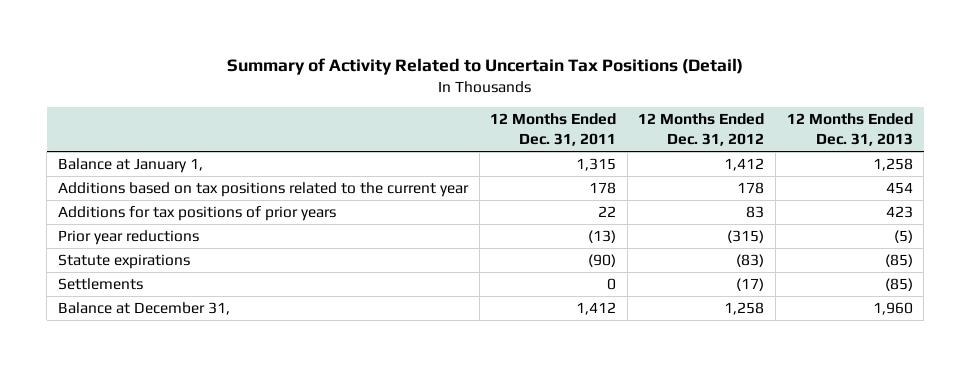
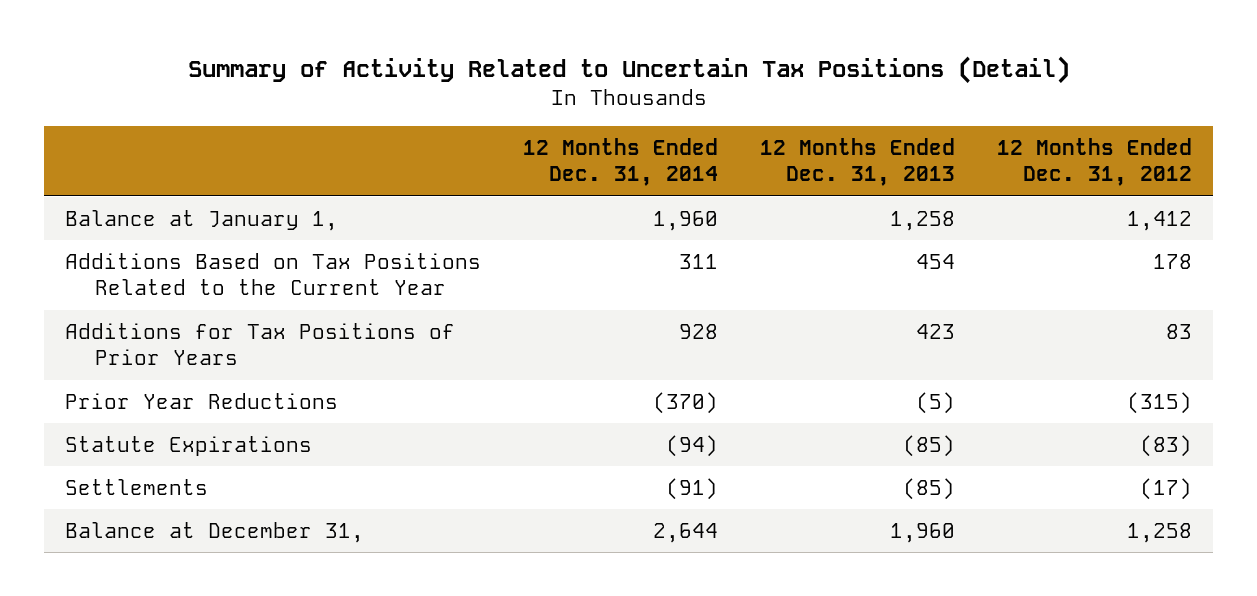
[490,113,617,147] 12 Months Ended Dec. 31, 2011 -> none
none -> [523,137,719,187] 12 Months Ended Dec. 31, 2014
[57,182,469,198] Additions based on tax positions related to the current year -> [65,252,482,296] Additions Based on Tax Positions Related to the Current Year
[57,206,336,222] Additions for tax positions of prior years -> [65,322,456,366] Additions for Tax Positions of Prior Years
[57,230,199,246] Prior year reductions -> [65,392,339,409] Prior Year Reductions
[57,254,190,270] Statute expirations -> [65,435,313,456] Statute Expirations

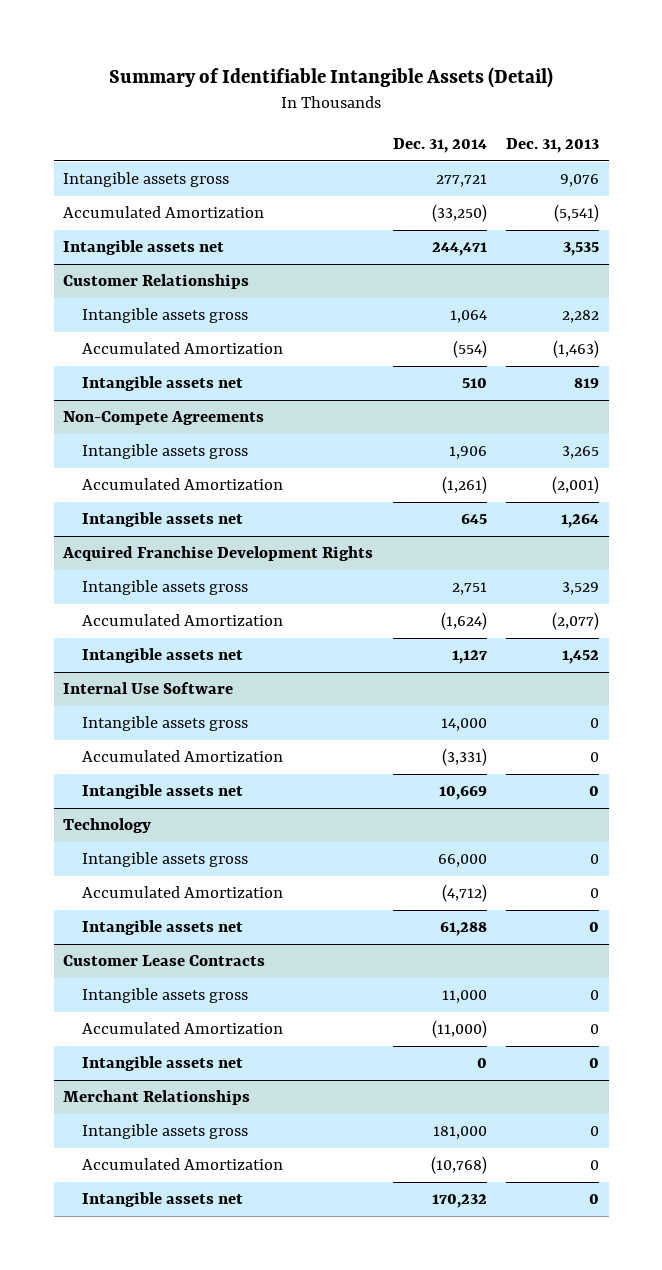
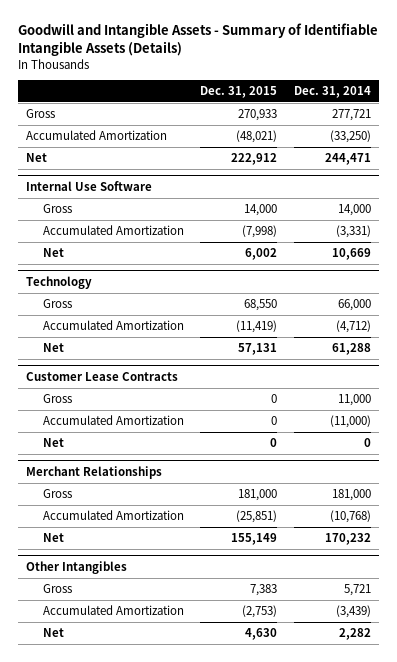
[109,66,554,88] Summary of Identifiable Intangible Assets (Detail) -> [17,23,378,57] Goodwill and Intangible Assets - Summary of Identifiable Intangible Assets (Details)
[505,138,599,154] Dec. 31, 2013 -> none
none -> [200,86,278,99] Dec. 31, 2015
[63,172,230,188] Intangible assets gross -> [25,109,55,119] Gross
[63,274,250,290] Customer Relationships -> none
[81,308,248,324] Intangible assets gross -> none
[81,342,283,355] Accumulated Amortization -> none
[81,376,243,392] Intangible assets net -> none
[63,411,265,426] Non-Compete Agreements -> none
[81,444,248,460] Intangible assets gross -> none
[81,478,283,491] Accumulated Amortization -> none
[81,512,243,528] Intangible assets net -> none
[62,546,374,562] Acquired Franchise Development Rights -> none
[81,580,248,596] Intangible assets gross -> none
[81,614,283,627] Accumulated Amortization -> none
[81,648,243,664] Intangible assets net -> none
[63,240,225,256] Intangible assets net -> [25,153,47,163] Net
[81,716,248,732] Intangible assets gross -> [42,204,72,214] Gross
[81,784,243,800] Intangible assets net -> [42,248,64,258] Net
[81,852,248,868] Intangible assets gross -> [42,299,72,309] Gross
[81,920,243,936] Intangible assets net -> [42,343,64,353] Net
[81,988,248,1004] Intangible assets gross -> [42,394,72,404] Gross
[81,1056,243,1072] Intangible assets net -> [42,438,64,448] Net
[81,1124,248,1140] Intangible assets gross -> [42,489,72,499] Gross
[81,1192,243,1208] Intangible assets net -> [42,533,64,543] Net
none -> [25,560,127,574] Other Intangibles
none -> [42,584,72,594] Gross
none -> [42,605,184,616] Accumulated Amortization
none -> [42,628,64,638] Net

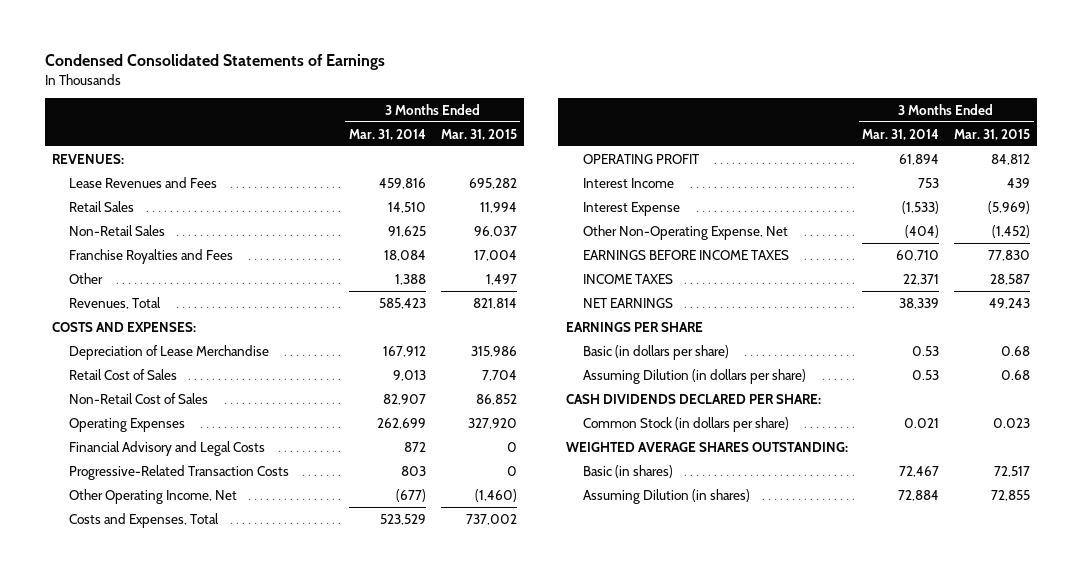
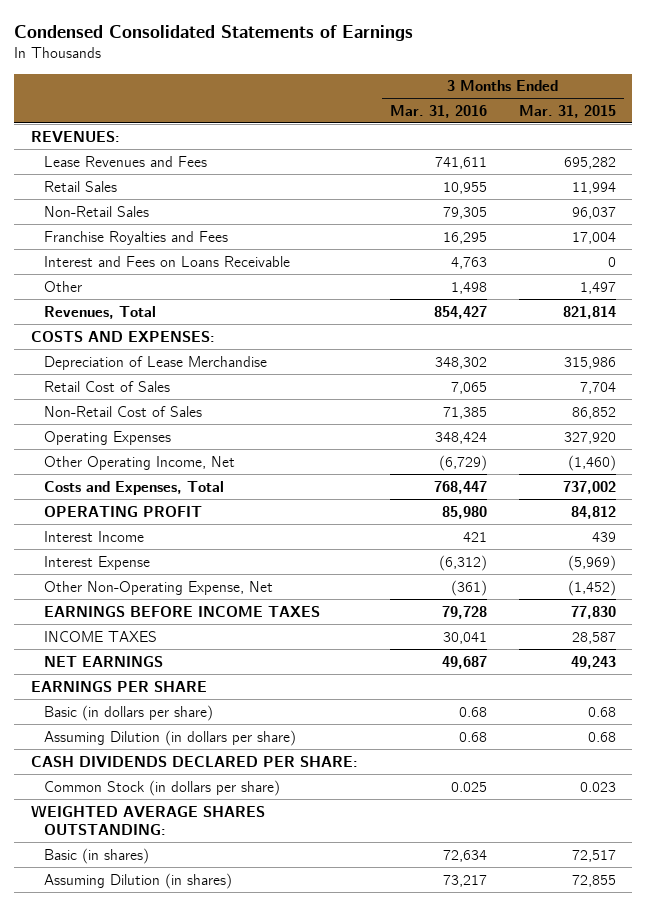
[348,128,426,140] Mar. 31, 2014 -> none
none -> [389,104,487,118] Mar. 31, 2016
none -> [43,255,290,267] Interest and Fees on Loans Receivable
[69,440,266,456] Financial Advisory and Legal Costs -> none
[69,464,290,480] Progressive-Related Transaction Costs -> none

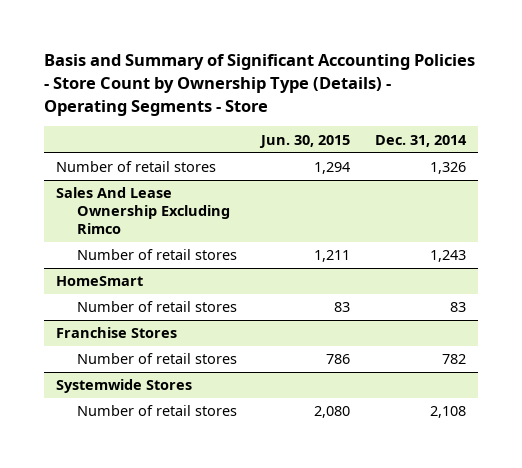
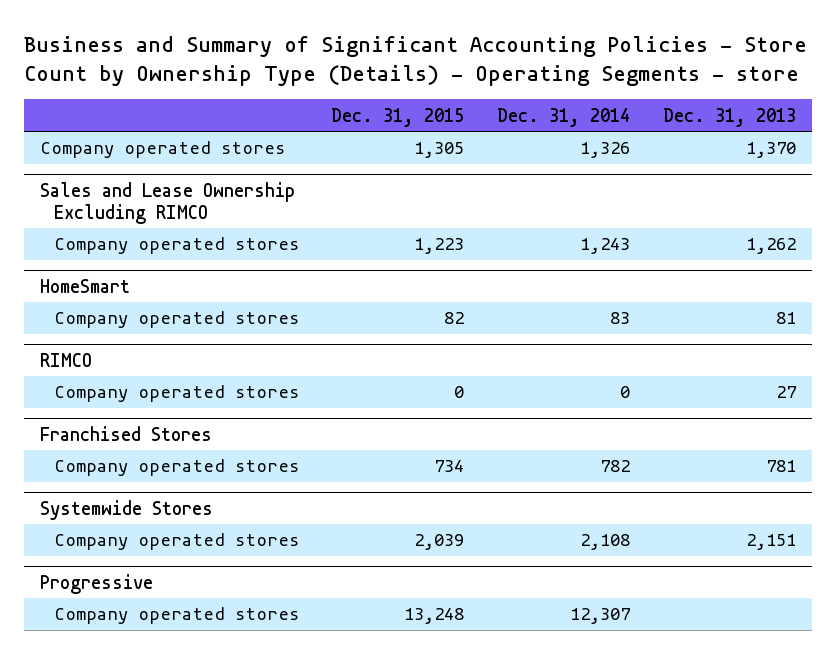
[43,54,475,116] Basis and Summary of Significant Accounting Policies - Store Count by Ownership Type (Details) - Operating Segments - Store -> [23,36,807,86] Business and Summary of Significant Accounting Policies - Store Count by Ownership Type (Details) - Operating Segments - store
[259,134,351,148] Jun. 30, 2015 -> none
none -> [331,107,465,127] Dec. 31, 2015
none -> [662,107,796,127] Dec. 31, 2013
[56,161,217,173] Number of retail stores -> [39,141,285,159] Company operated stores
[56,187,230,234] Sales And Lease Ownership Excluding Rimco -> [39,182,295,224] Sales and Lease Ownership Excluding RIMCO
[76,249,237,261] Number of retail stores -> [53,237,299,255] Company operated stores
[76,301,237,313] Number of retail stores -> [53,311,299,329] Company operated stores
[56,327,178,339] Franchise Stores -> [39,353,92,368] RIMCO
none -> [53,385,299,403] Company operated stores
none -> [39,426,212,442] Franchised Stores
[76,353,237,365] Number of retail stores -> [53,459,299,477] Company operated stores
[76,405,237,417] Number of retail stores -> [53,533,299,551] Company operated stores
none -> [39,574,153,595] Progressive
none -> [53,607,299,625] Company operated stores

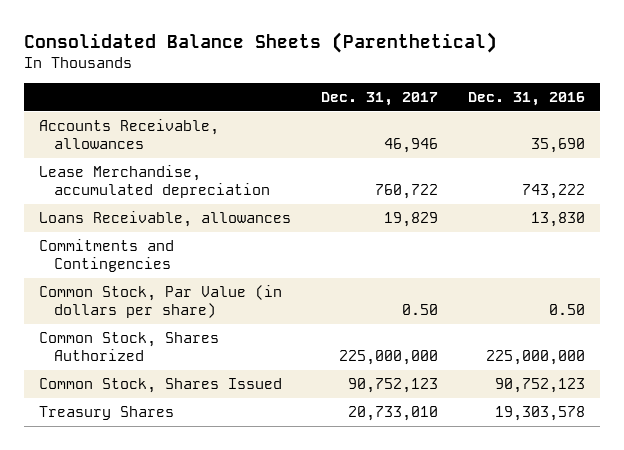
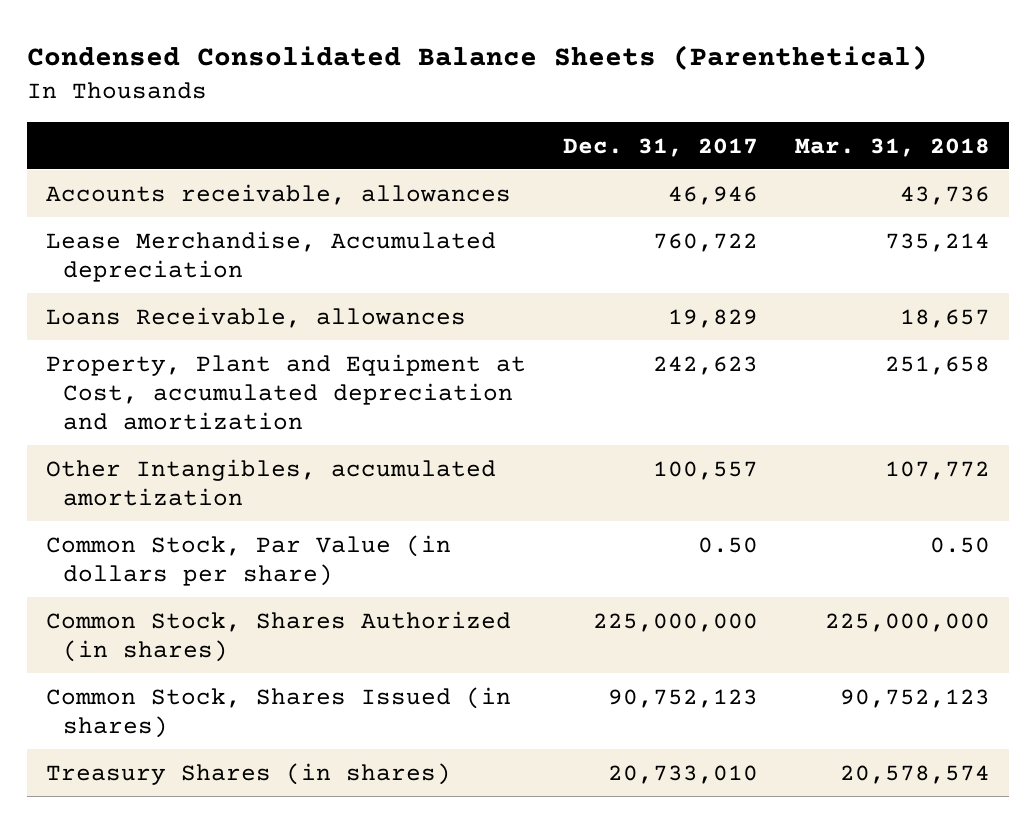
[24,31,498,53] Consolidated Balance Sheets (Parenthetical) -> [27,44,929,70] Condensed Consolidated Balance Sheets (Parenthetical)
[468,92,586,107] Dec. 31, 2016 -> none
none -> [795,137,991,157] Mar. 31, 2018
[39,119,220,149] Accounts Receivable, allowances -> [45,183,511,205] Accounts receivable, allowances
[39,165,271,198] Lease Merchandise, accumulated depreciation -> [45,230,496,282] Lease Merchandise, Accumulated depreciation
[39,239,175,272] Commitments and Contingencies -> none
none -> [45,353,526,430] Property, Plant and Equipment at Cost, accumulated depreciation and amortization
none -> [45,458,496,506] Other Intangibles, accumulated amortization
[39,332,220,361] Common Stock, Shares Authorized -> [45,610,511,662] Common Stock, Shares Authorized (in shares)
[39,378,283,394] Common Stock, Shares Issued -> [45,686,511,738] Common Stock, Shares Issued (in shares)
[39,406,175,421] Treasury Shares -> [45,762,451,785] Treasury Shares (in shares)

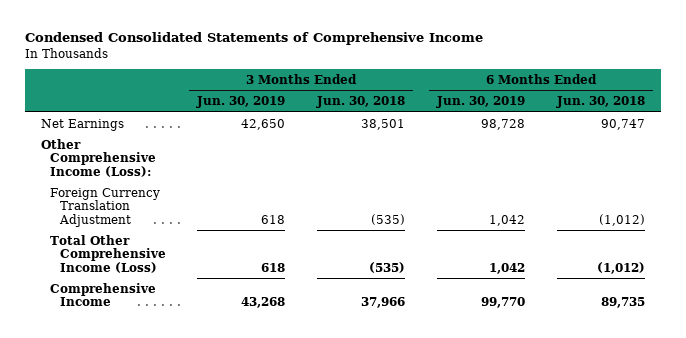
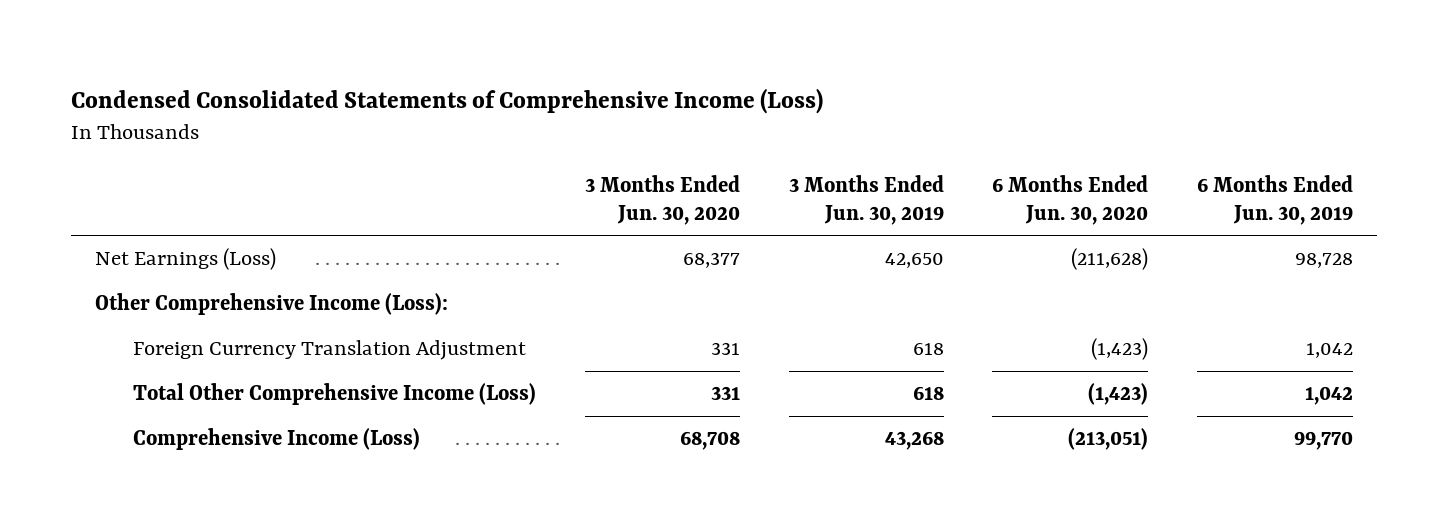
[24,32,483,46] Condensed Consolidated Statements of Comprehensive Income -> [71,87,824,114] Condensed Consolidated Statements of Comprehensive Income (Loss)
[316,96,406,109] Jun. 30, 2018 -> none
[556,96,646,109] Jun. 30, 2018 -> none
none -> [584,175,740,225] 3 Months Ended Jun. 30, 2020
none -> [992,175,1149,225] 6 Months Ended Jun. 30, 2020
[40,118,124,131] Net Earnings -> [95,248,277,271] Net Earnings (Loss)
[50,282,157,307] Comprehensive Income -> [132,428,420,451] Comprehensive Income (Loss)

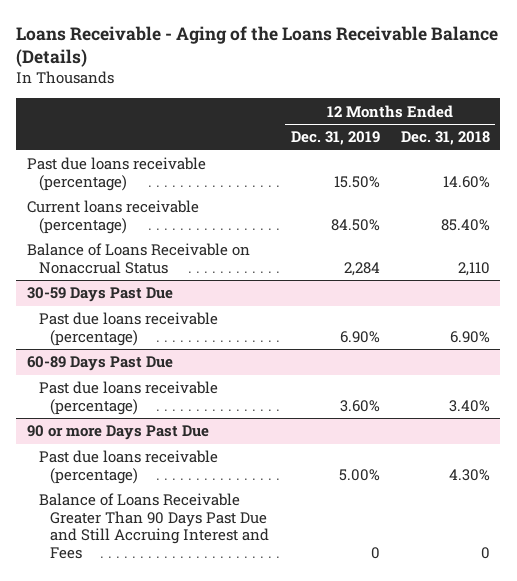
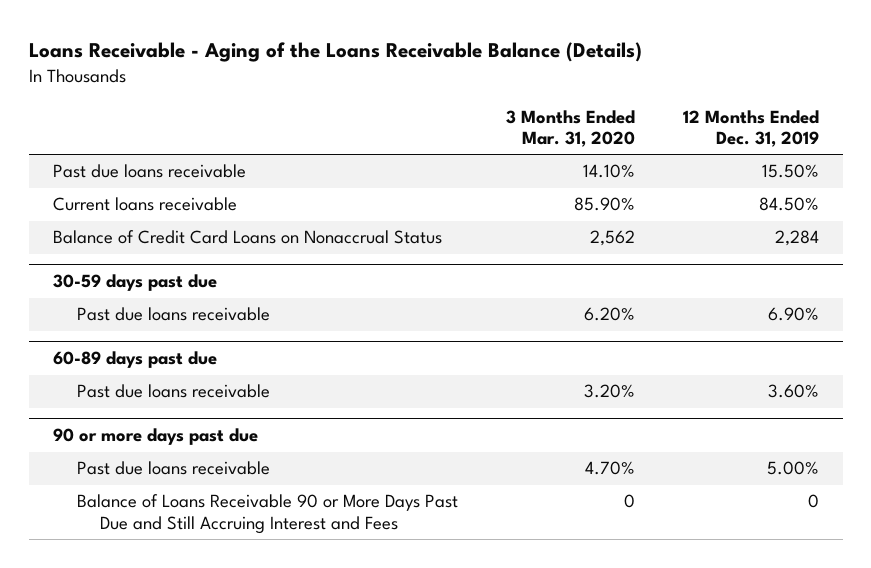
[400,131,490,146] Dec. 31, 2018 -> none
none -> [505,109,635,147] 3 Months Ended Mar. 31, 2020
[26,157,206,191] Past due loans receivable (percentage) -> [52,164,246,179] Past due loans receivable
[26,200,199,234] Current loans receivable (percentage) -> [52,197,237,212] Current loans receivable
[26,243,250,274] Balance of Loans Receivable on Nonaccrual Status -> [52,230,442,245] Balance of Credit Card Loans on Nonaccrual Status
[26,287,173,303] 30-59 Days Past Due -> [52,274,217,292] 30-59 days past due
[38,312,218,346] Past due loans receivable (percentage) -> [76,307,270,322] Past due loans receivable
[26,356,173,372] 60-89 Days Past Due -> [52,351,217,369] 60-89 days past due
[38,381,218,415] Past due loans receivable (percentage) -> [76,384,270,399] Past due loans receivable
[26,425,209,441] 90 or more Days Past Due -> [52,428,258,446] 90 or more days past due
[38,450,218,484] Past due loans receivable (percentage) -> [76,461,270,476] Past due loans receivable
[38,493,270,559] Balance of Loans Receivable Greater Than 90 Days Past Due and Still Accruing Interest and Fees -> [76,494,458,534] Balance of Loans Receivable 90 or More Days Past Due and Still Accruing Interest and Fees

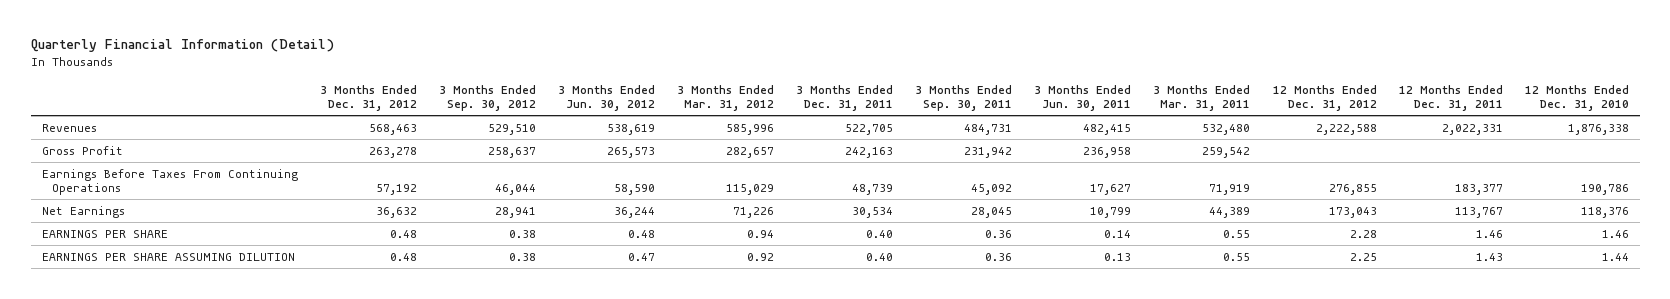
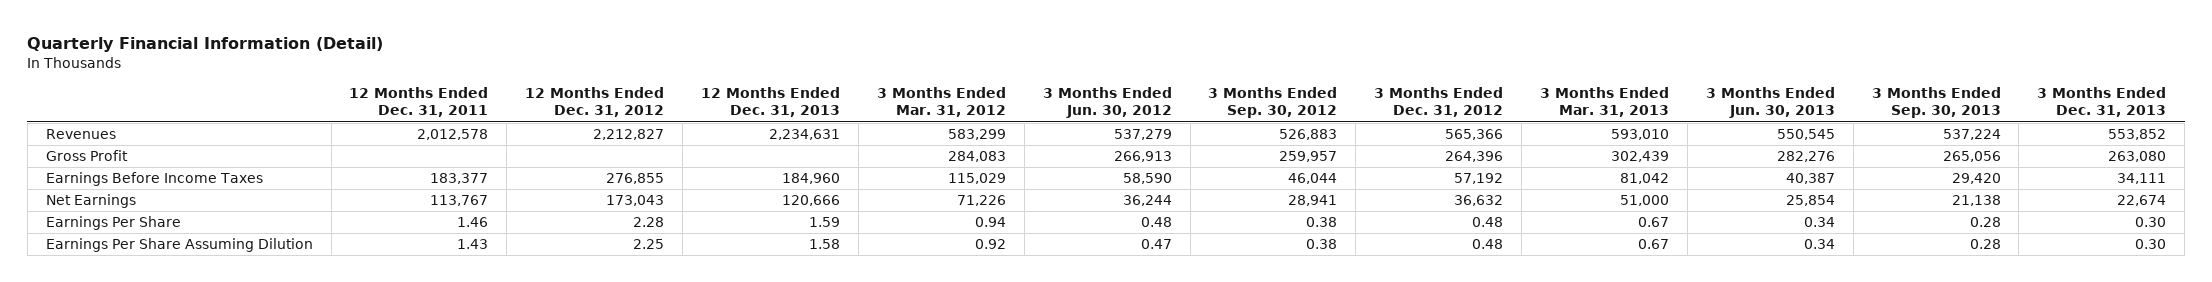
[796,84,894,111] 3 Months Ended Dec. 31, 2011 -> none
[915,84,1013,111] 3 Months Ended Sep. 30, 2011 -> none
[1034,84,1132,111] 3 Months Ended Jun. 30, 2011 -> none
[1153,84,1251,111] 3 Months Ended Mar. 31, 2011 -> none
[1524,84,1629,111] 12 Months Ended Dec. 31, 2010 -> none
none -> [701,87,841,118] 12 Months Ended Dec. 31, 2013
none -> [1539,87,1669,118] 3 Months Ended Mar. 31, 2013
none -> [1705,87,1835,119] 3 Months Ended Jun. 30, 2013
none -> [1871,87,2001,119] 3 Months Ended Sep. 30, 2013
none -> [2037,87,2167,118] 3 Months Ended Dec. 31, 2013
[368,123,417,135] 568,463 -> [1445,129,1504,141] 565,366
[487,123,536,135] 529,510 -> [1279,129,1338,141] 526,883
[606,123,655,135] 538,619 -> [1113,129,1172,141] 537,279
[726,123,775,135] 585,996 -> [947,129,1006,141] 583,299
[1315,123,1377,135] 2,222,588 -> [593,129,665,141] 2,212,827
[1441,123,1503,135] 2,022,331 -> [417,129,489,141] 2,012,578
[368,146,417,158] 263,278 -> [1445,151,1504,163] 264,396
[487,146,536,158] 258,637 -> [1279,151,1338,163] 259,957
[606,146,655,158] 265,573 -> [1113,151,1172,163] 266,913
[726,146,775,158] 282,657 -> [947,151,1006,163] 284,083
[41,168,298,195] Earnings Before Taxes From Continuing Operations -> [45,172,263,187] Earnings Before Income Taxes
[41,229,168,238] EARNINGS PER SHARE -> [45,216,181,231] Earnings Per Share
[41,252,295,261] EARNINGS PER SHARE ASSUMING DILUTION -> [45,238,313,253] Earnings Per Share Assuming Dilution

